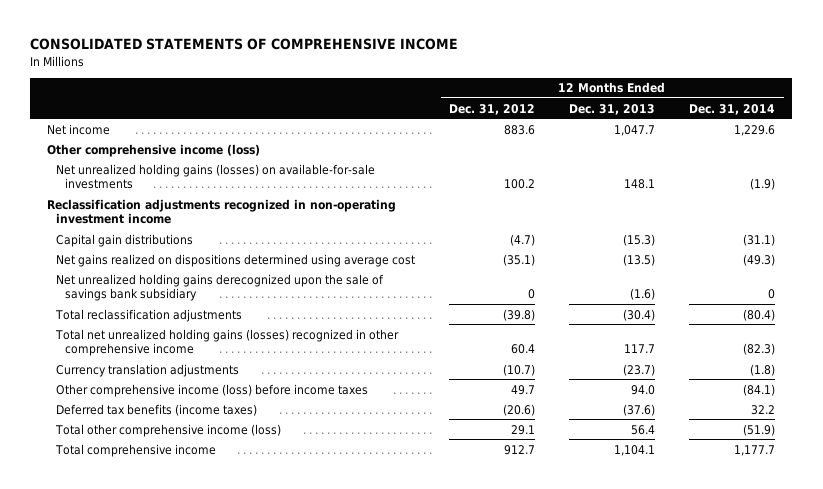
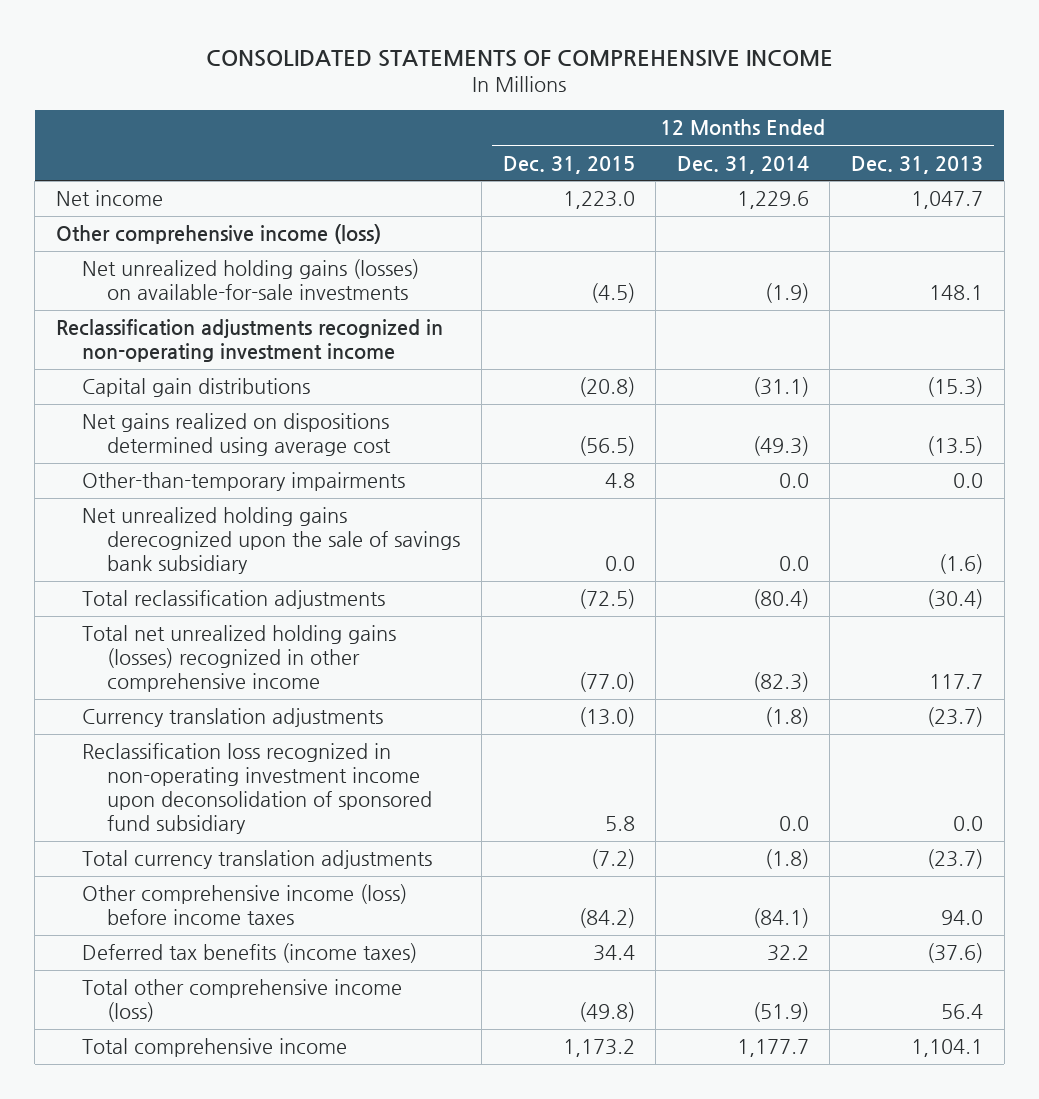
[449,103,536,115] Dec. 31, 2012 -> none
none -> [502,155,635,174] Dec. 31, 2015
none -> [81,472,405,492] Other-than-temporary impairments
[768,289,776,300] 0 -> [778,556,809,572] 0.0
none -> [81,743,433,835] Reclassification loss recognized in non-operating investment income upon deconsolidation of sponsored fund subsidiary
none -> [81,850,432,870] Total currency translation adjustments

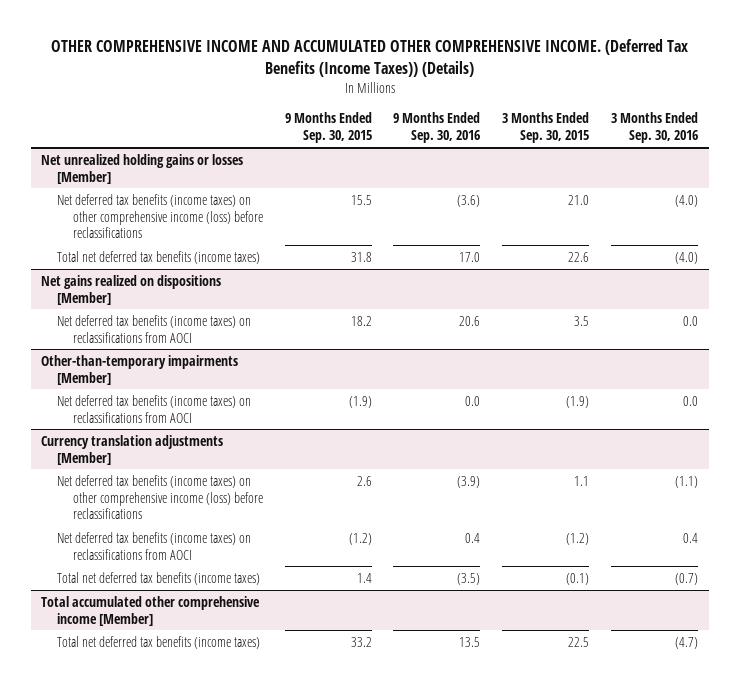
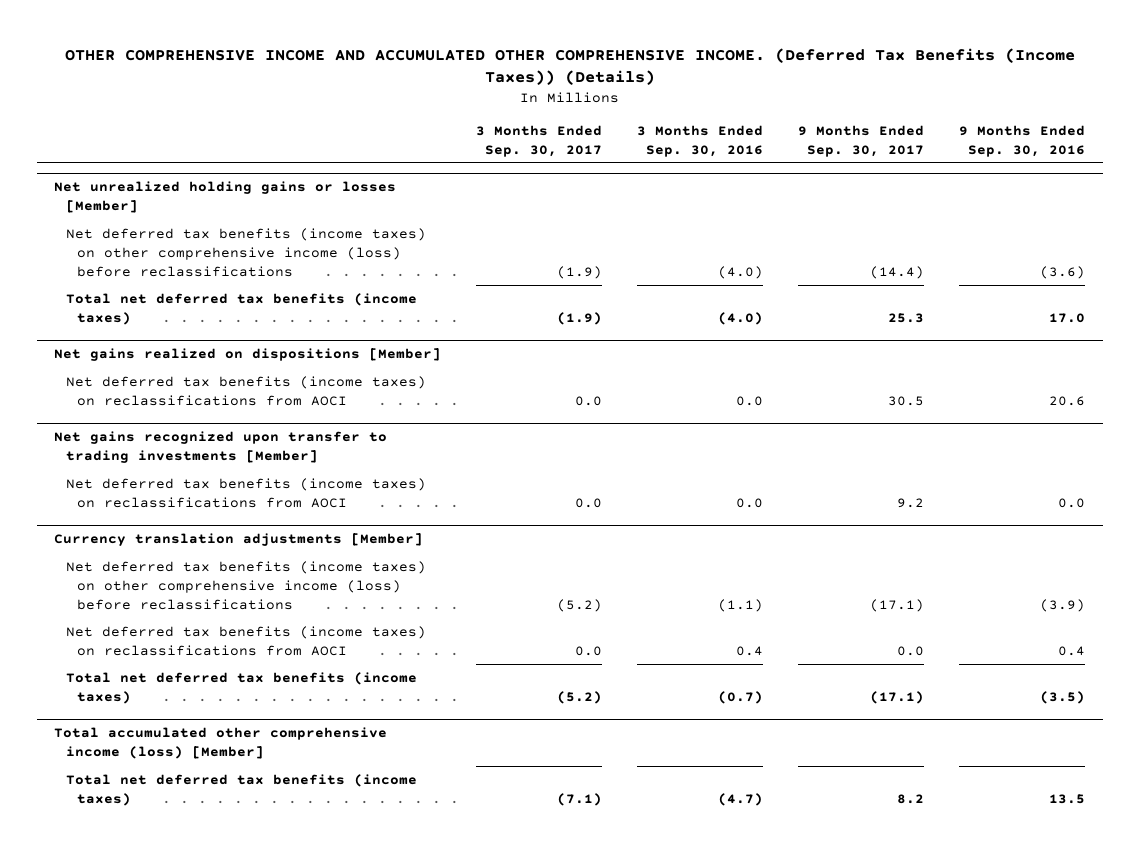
[284,112,372,144] 9 Months Ended Sep. 30, 2015 -> none
[502,112,590,144] 3 Months Ended Sep. 30, 2015 -> none
none -> [476,124,603,157] 3 Months Ended Sep. 30, 2017
none -> [798,124,925,157] 9 Months Ended Sep. 30, 2017
[41,354,239,385] Other-than-temporary impairments [Member] -> none
none -> [54,431,388,464] Net gains recognized upon transfer to trading investments [Member]
[41,595,261,626] Total accumulated other comprehensive income [Member] -> [54,727,388,760] Total accumulated other comprehensive income (loss) [Member]

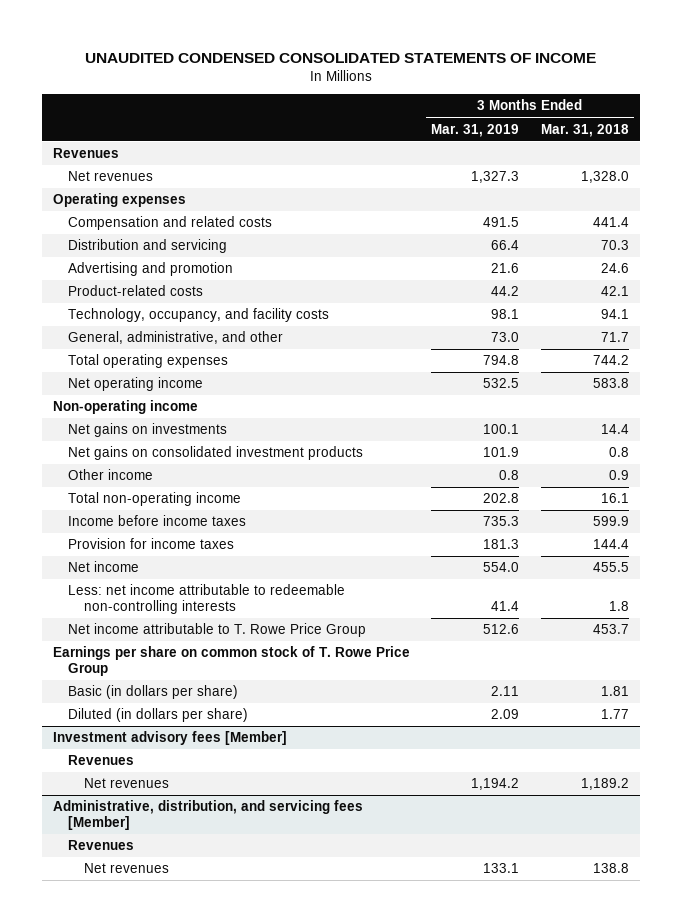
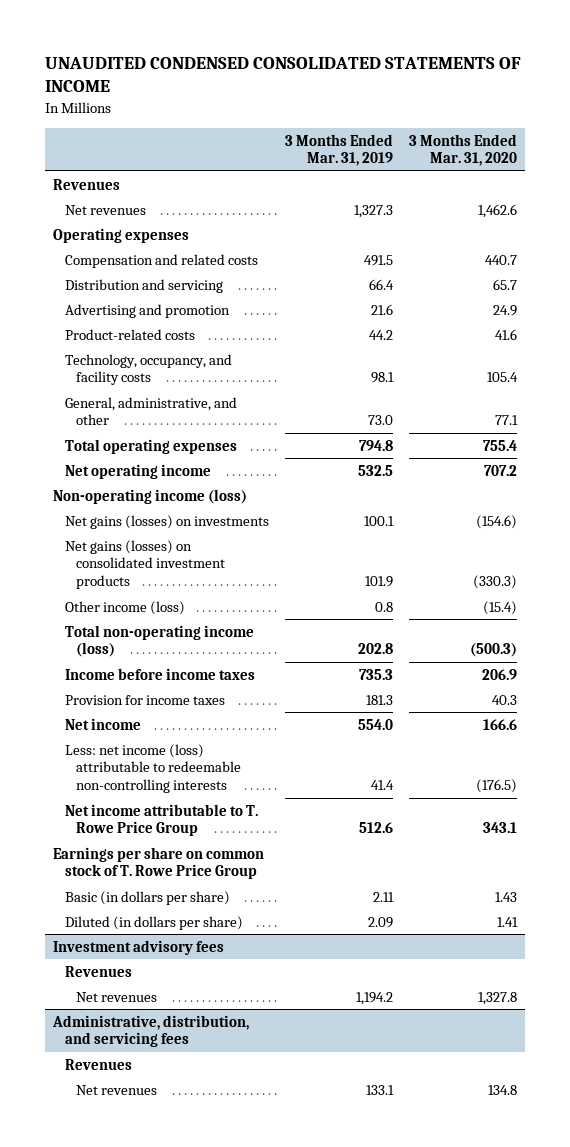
[540,123,629,137] Mar. 31, 2018 -> none
none -> [409,133,518,167] 3 Months Ended Mar. 31, 2020
[52,400,198,415] Non-operating income -> [53,488,248,504] Non-operating income (loss)
[68,423,228,438] Net gains on investments -> [64,514,269,529] Net gains (losses) on investments
[68,446,364,461] Net gains on consolidated investment products -> [64,539,226,590] Net gains (losses) on consolidated investment products
[68,469,154,481] Other income -> [64,600,185,615] Other income (loss)
[68,492,242,507] Total non-operating income -> [64,624,254,658] Total non-operating income (loss)
[68,584,346,615] Less: net income attributable to redeemable non-controlling interests -> [64,743,242,794] Less: net income (loss) attributable to redeemable non-controlling interests
[52,731,287,746] Investment advisory fees [Member] -> [53,939,225,955] Investment advisory fees
[52,800,363,831] Administrative, distribution, and servicing fees [Member] -> [52,1014,250,1048] Administrative, distribution, and servicing fees

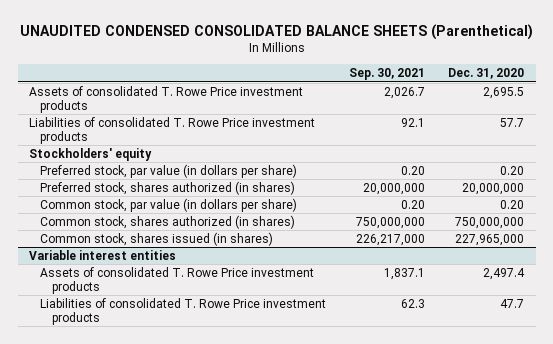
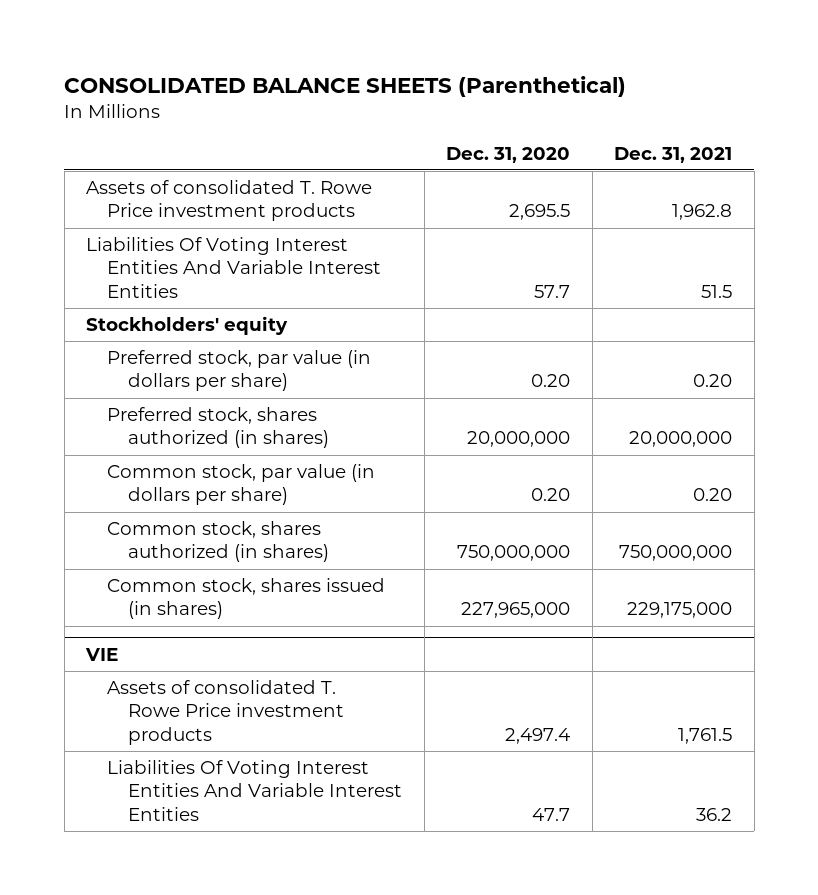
[19,24,533,41] UNAUDITED CONDENSED CONSOLIDATED BALANCE SHEETS (Parenthetical) -> [64,76,627,98] CONSOLIDATED BALANCE SHEETS (Parenthetical)
[349,68,426,81] Sep. 30, 2021 -> none
none -> [614,146,733,163] Dec. 31, 2021
[29,116,316,145] Liabilities of consolidated T. Rowe Price investment products -> [86,237,382,298] Liabilities Of Voting Interest Entities And Variable Interest Entities
[29,249,177,260] Variable interest entities -> [85,647,119,661] VIE
[40,297,327,326] Liabilities of consolidated T. Rowe Price investment products -> [107,760,403,821] Liabilities Of Voting Interest Entities And Variable Interest Entities

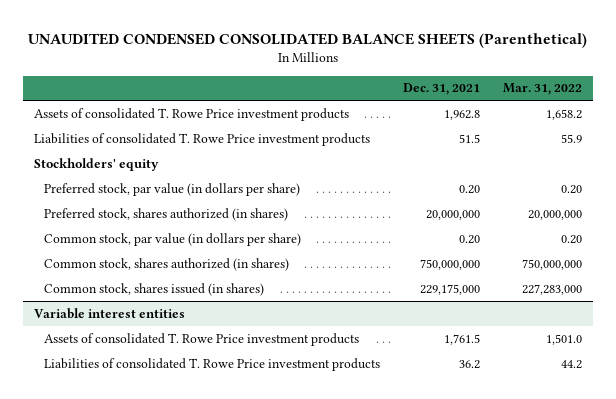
[64,76,627,98] CONSOLIDATED BALANCE SHEETS (Parenthetical) -> [27,32,587,48] UNAUDITED CONDENSED CONSOLIDATED BALANCE SHEETS (Parenthetical)
[446,146,571,163] Dec. 31, 2020 -> none
none -> [502,83,582,96] Mar. 31, 2022
[86,237,382,298] Liabilities Of Voting Interest Entities And Variable Interest Entities -> [34,132,371,146] Liabilities of consolidated T. Rowe Price investment products
[85,647,119,661] VIE -> [34,307,186,319] Variable interest entities
[107,760,403,821] Liabilities Of Voting Interest Entities And Variable Interest Entities -> [43,357,380,371] Liabilities of consolidated T. Rowe Price investment products

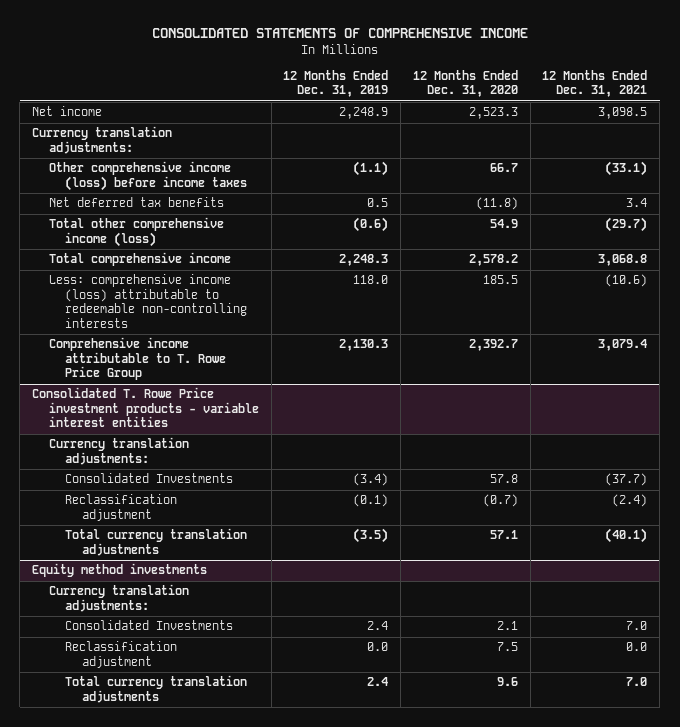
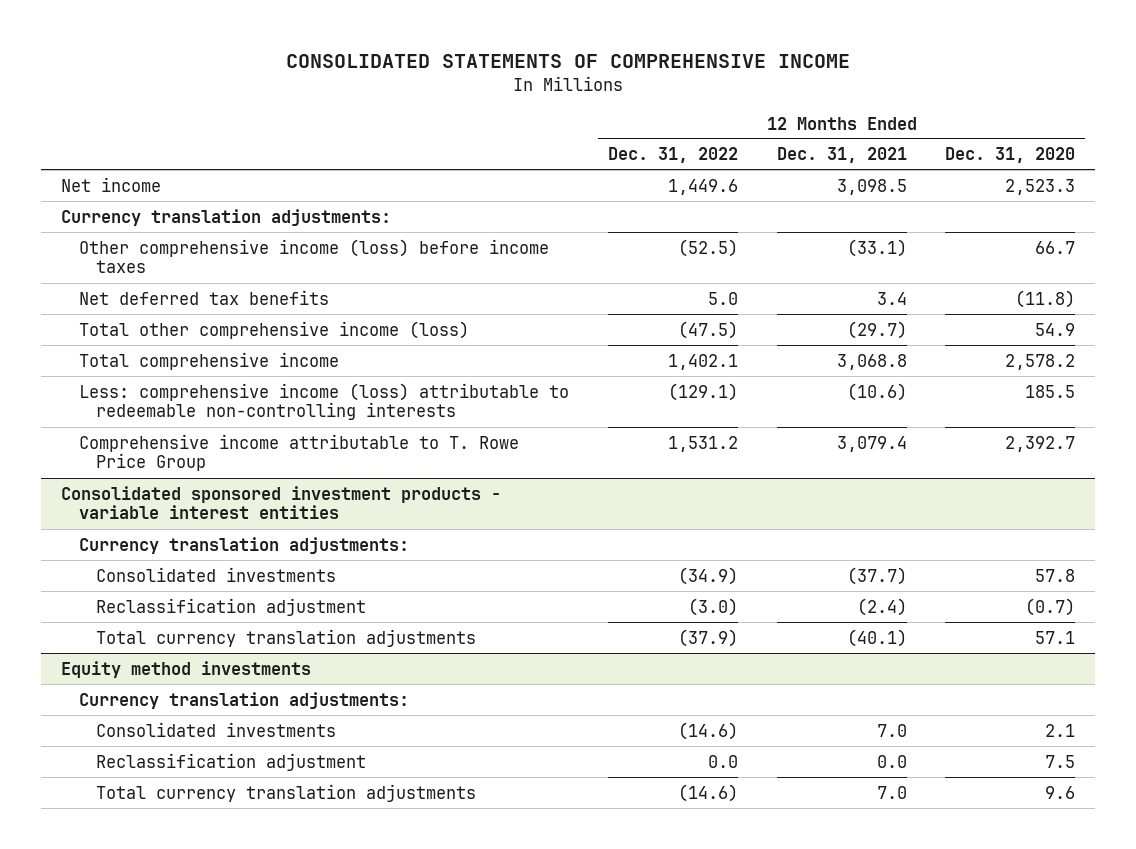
[283,69,389,98] 12 Months Ended Dec. 31, 2019 -> none
none -> [607,147,738,164] Dec. 31, 2022
[32,387,259,428] Consolidated T. Rowe Price investment products - variable interest entities -> [60,485,501,520] Consolidated sponsored investment products - variable interest entities
[65,473,234,484] Consolidated Investments -> [96,566,337,582] Consolidated investments
[65,620,234,631] Consolidated Investments -> [96,721,337,737] Consolidated investments

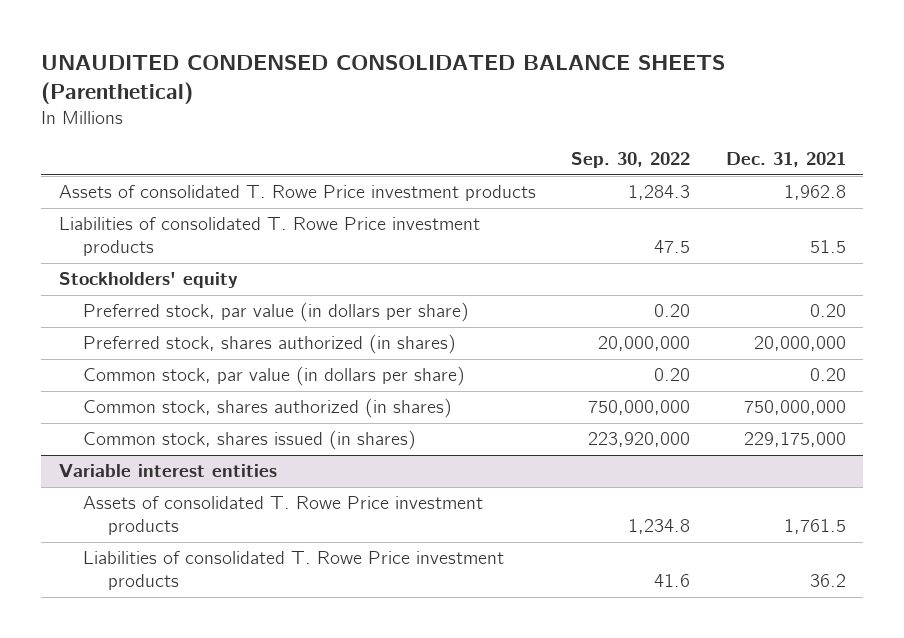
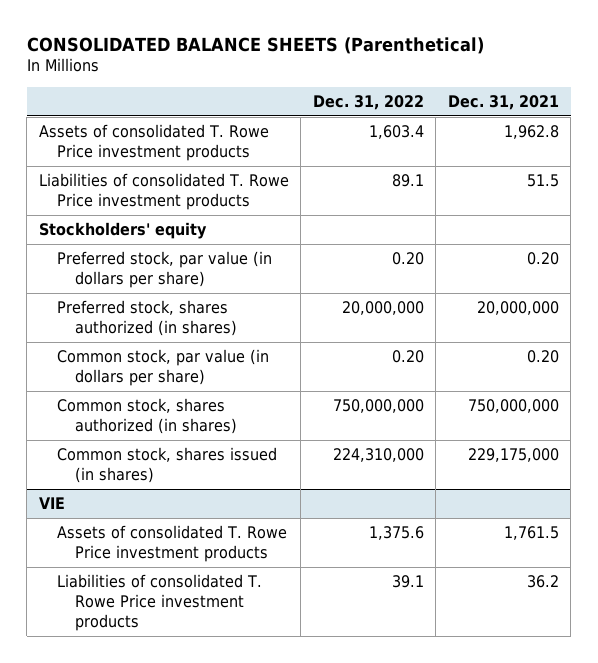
[41,55,726,104] UNAUDITED CONDENSED CONSOLIDATED BALANCE SHEETS (Parenthetical) -> [26,36,484,54] CONSOLIDATED BALANCE SHEETS (Parenthetical)
[571,151,691,168] Sep. 30, 2022 -> none
none -> [312,95,424,111] Dec. 31, 2022
[58,464,277,478] Variable interest entities -> [38,497,65,510] VIE

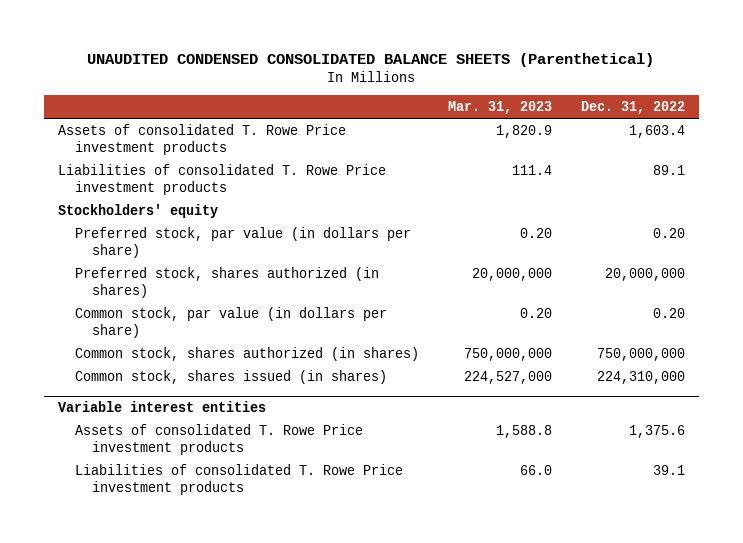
[26,36,484,54] CONSOLIDATED BALANCE SHEETS (Parenthetical) -> [87,53,655,68] UNAUDITED CONDENSED CONSOLIDATED BALANCE SHEETS (Parenthetical)
[447,95,559,111] Dec. 31, 2021 -> none
none -> [448,101,553,115] Mar. 31, 2023
[38,497,65,510] VIE -> [57,401,266,413] Variable interest entities

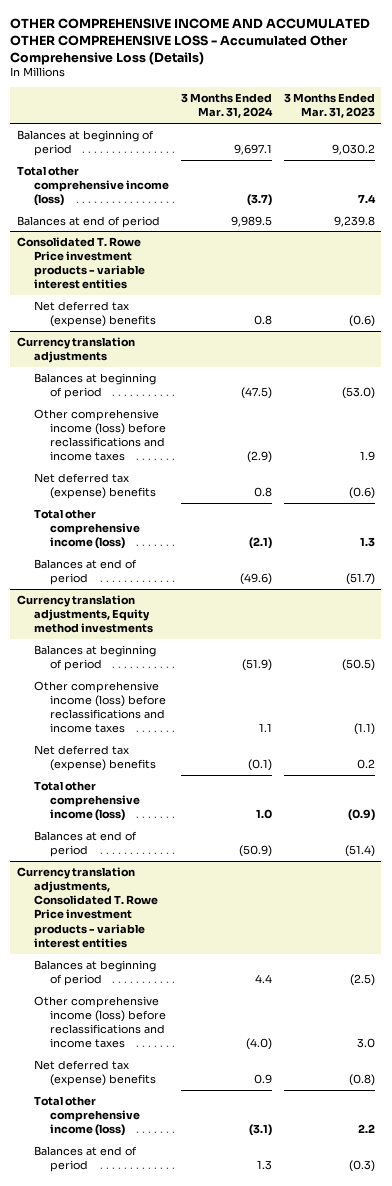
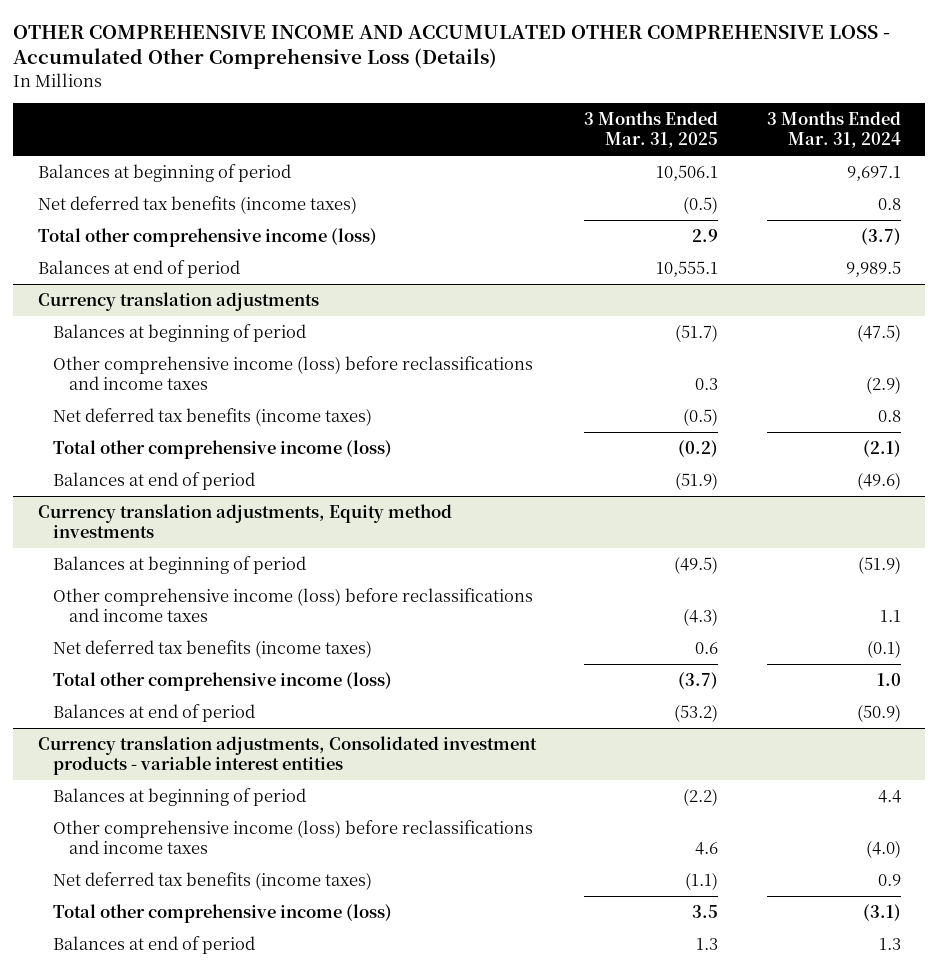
[284,93,376,119] 3 Months Ended Mar. 31, 2023 -> none
none -> [584,111,719,149] 3 Months Ended Mar. 31, 2025
none -> [37,196,357,215] Net deferred tax benefits (income taxes)
[16,236,145,290] Consolidated T. Rowe Price investment products - variable interest entities -> none
[33,300,157,327] Net deferred tax (expense) benefits -> none
[33,472,157,499] Net deferred tax (expense) benefits -> [53,408,373,427] Net deferred tax benefits (income taxes)
[33,744,157,771] Net deferred tax (expense) benefits -> [53,640,373,659] Net deferred tax benefits (income taxes)
[16,866,158,948] Currency translation adjustments, Consolidated T. Rowe Price investment products - variable interest entities -> [37,736,537,776] Currency translation adjustments, Consolidated investment products - variable interest entities
[33,1059,157,1086] Net deferred tax (expense) benefits -> [53,872,373,891] Net deferred tax benefits (income taxes)

